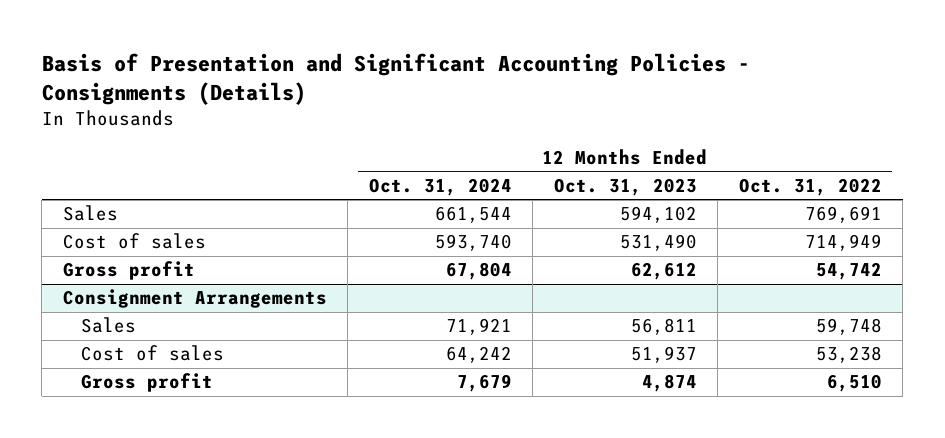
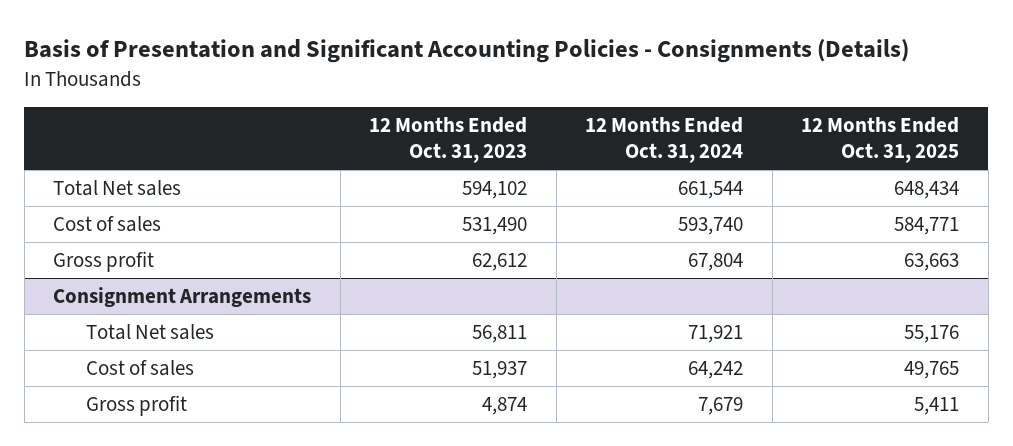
[738,177,882,196] Oct. 31, 2022 -> none
none -> [801,117,960,164] 12 Months Ended Oct. 31, 2025
[62,205,118,222] Sales -> [53,180,182,197] Total Net sales
[80,317,136,334] Sales -> [86,324,215,341] Total Net sales

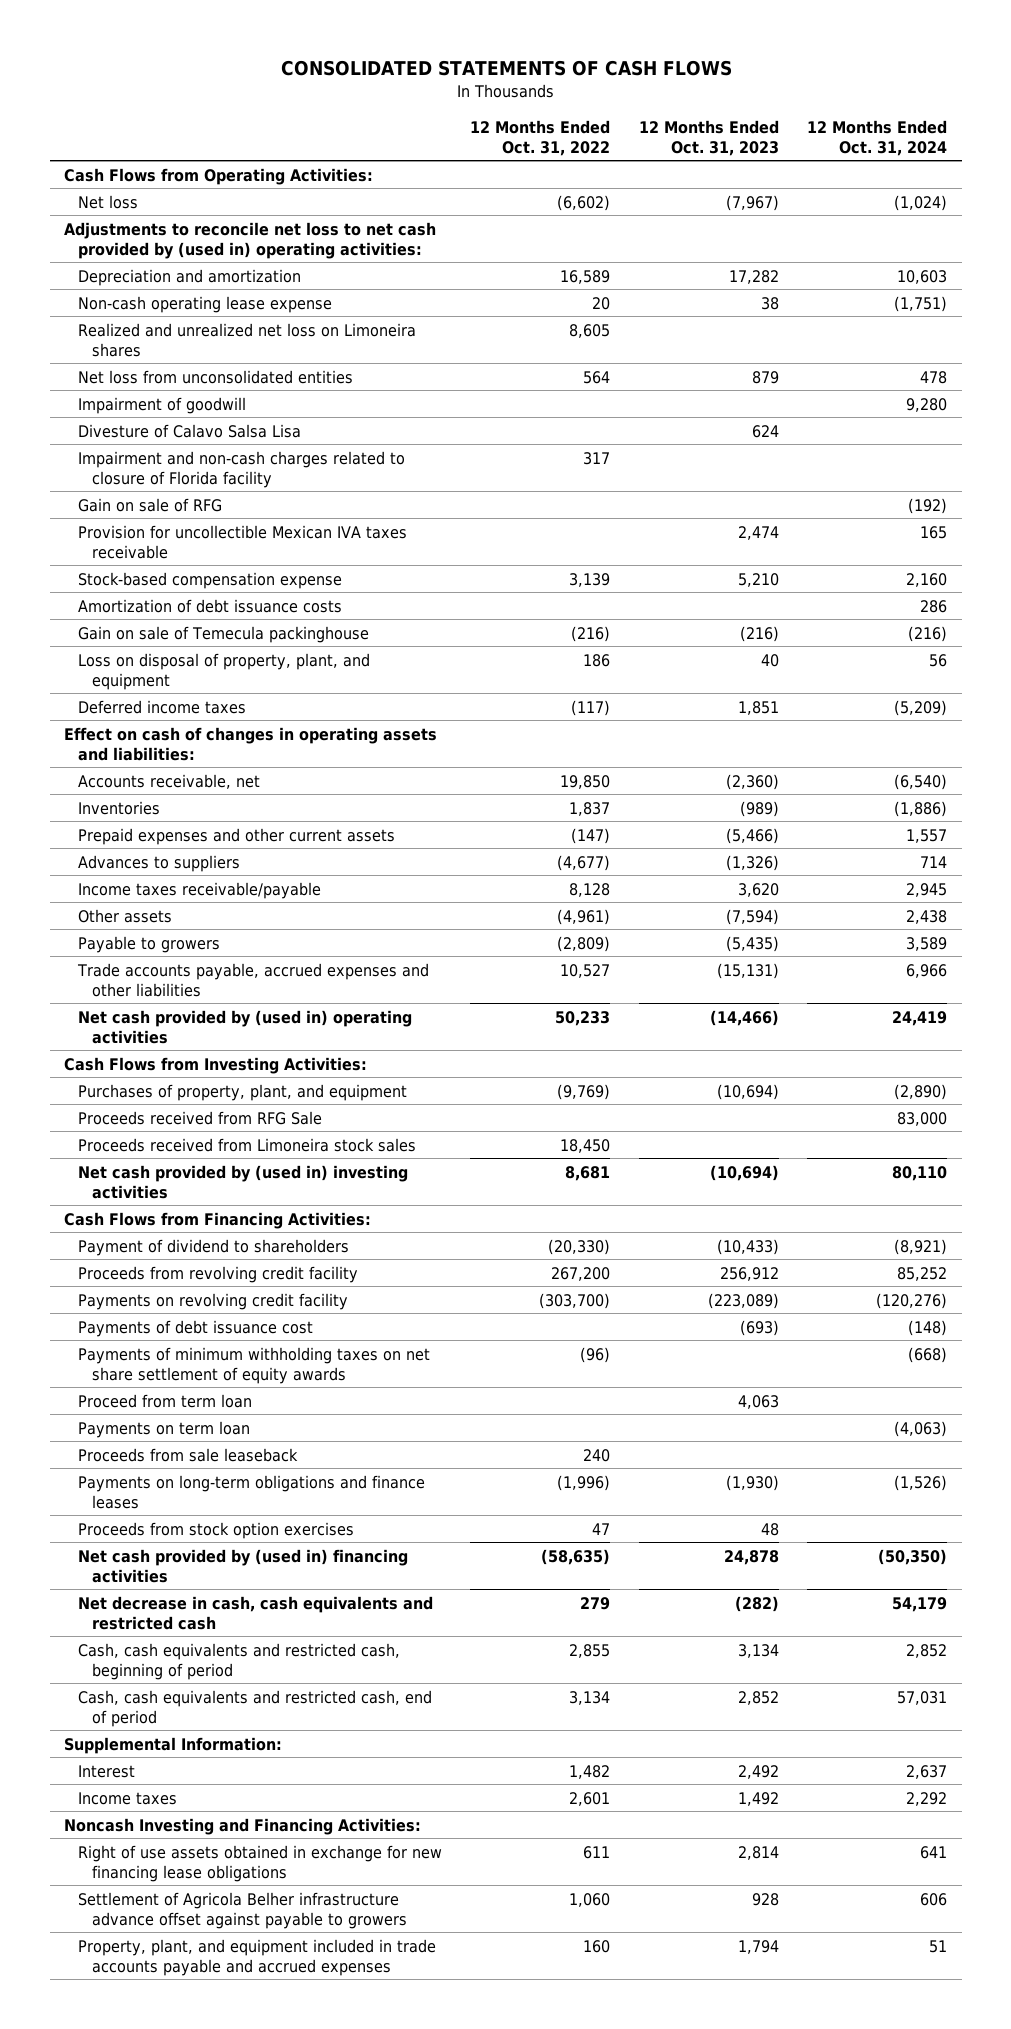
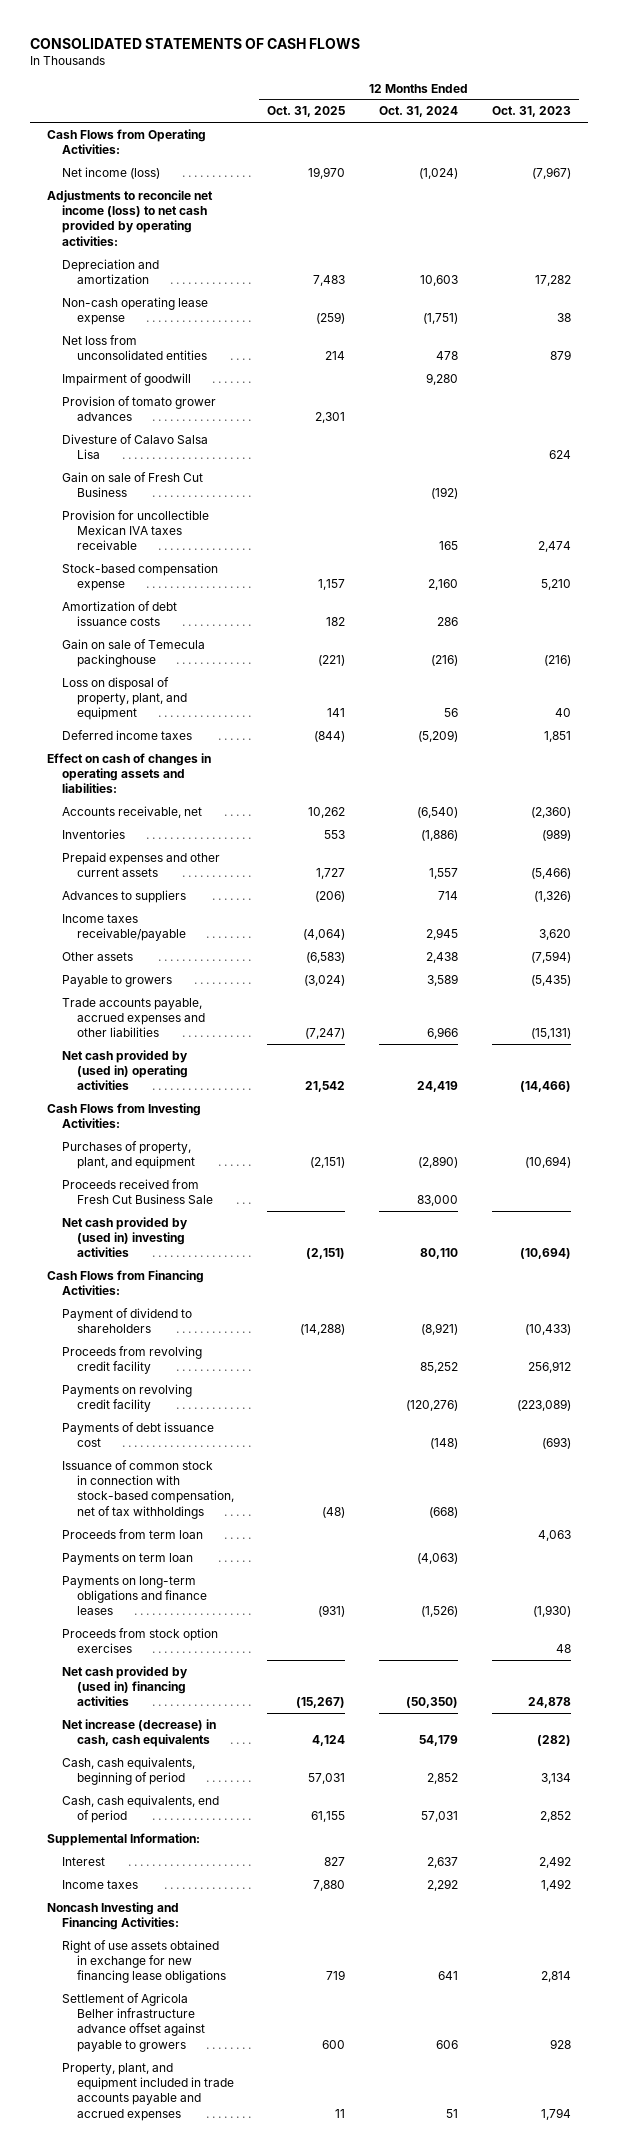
[470,119,611,156] 12 Months Ended Oct. 31, 2022 -> none
none -> [267,106,346,118] Oct. 31, 2025
[77,194,138,209] Net loss -> [61,166,160,179] Net income (loss)
[63,221,436,259] Adjustments to reconcile net loss to net cash provided by (used in) operating activities: -> [47,189,214,246] Adjustments to reconcile net income (loss) to net cash provided by operating activities:
[77,322,416,357] Realized and unrealized net loss on Limoneira shares -> none
none -> [61,395,216,421] Provision of tomato grower advances
[77,450,405,488] Impairment and non-cash charges related to closure of Florida facility -> none
[77,497,222,512] Gain on sale of RFG -> [61,471,203,497] Gain on sale of Fresh Cut Business
[77,1137,416,1152] Proceeds received from Limoneira stock sales -> none
[77,1110,322,1125] Proceeds received from RFG Sale -> [61,1178,213,1204] Proceeds received from Fresh Cut Business Sale
[77,1346,430,1384] Payments of minimum withholding taxes on net share settlement of equity awards -> [61,1459,234,1519] Issuance of common stock in connection with stock-based compensation, net of tax withholdings
[77,1393,252,1408] Proceed from term loan -> [61,1528,203,1539] Proceeds from term loan
[77,1447,298,1462] Proceeds from sale leaseback -> none
[77,1595,433,1630] Net decrease in cash, cash equivalents and restricted cash -> [61,1718,216,1747] Net increase (decrease) in cash, cash equivalents
[77,1642,400,1680] Cash, cash equivalents and restricted cash, beginning of period -> [61,1756,195,1785] Cash, cash equivalents, beginning of period
[77,1689,432,1727] Cash, cash equivalents and restricted cash, end of period -> [61,1794,219,1823] Cash, cash equivalents, end of period

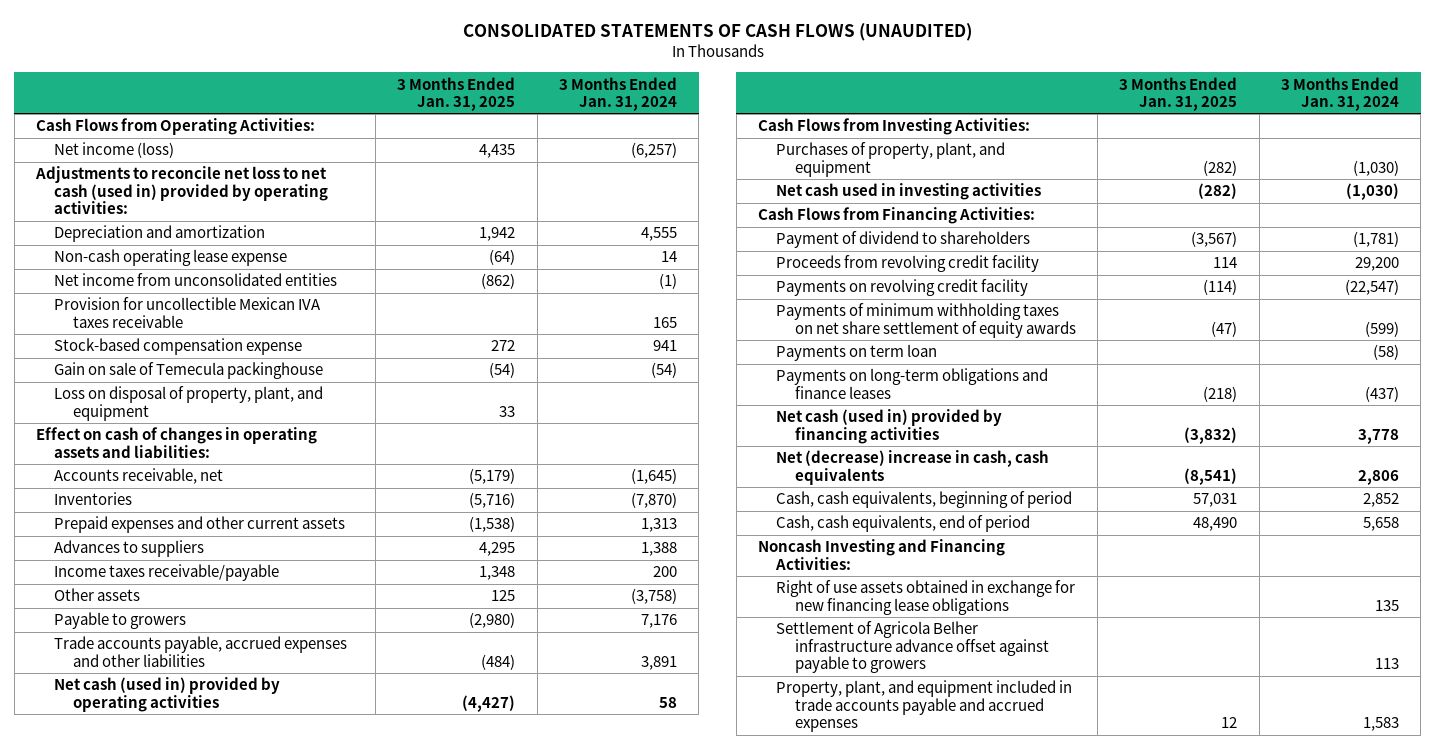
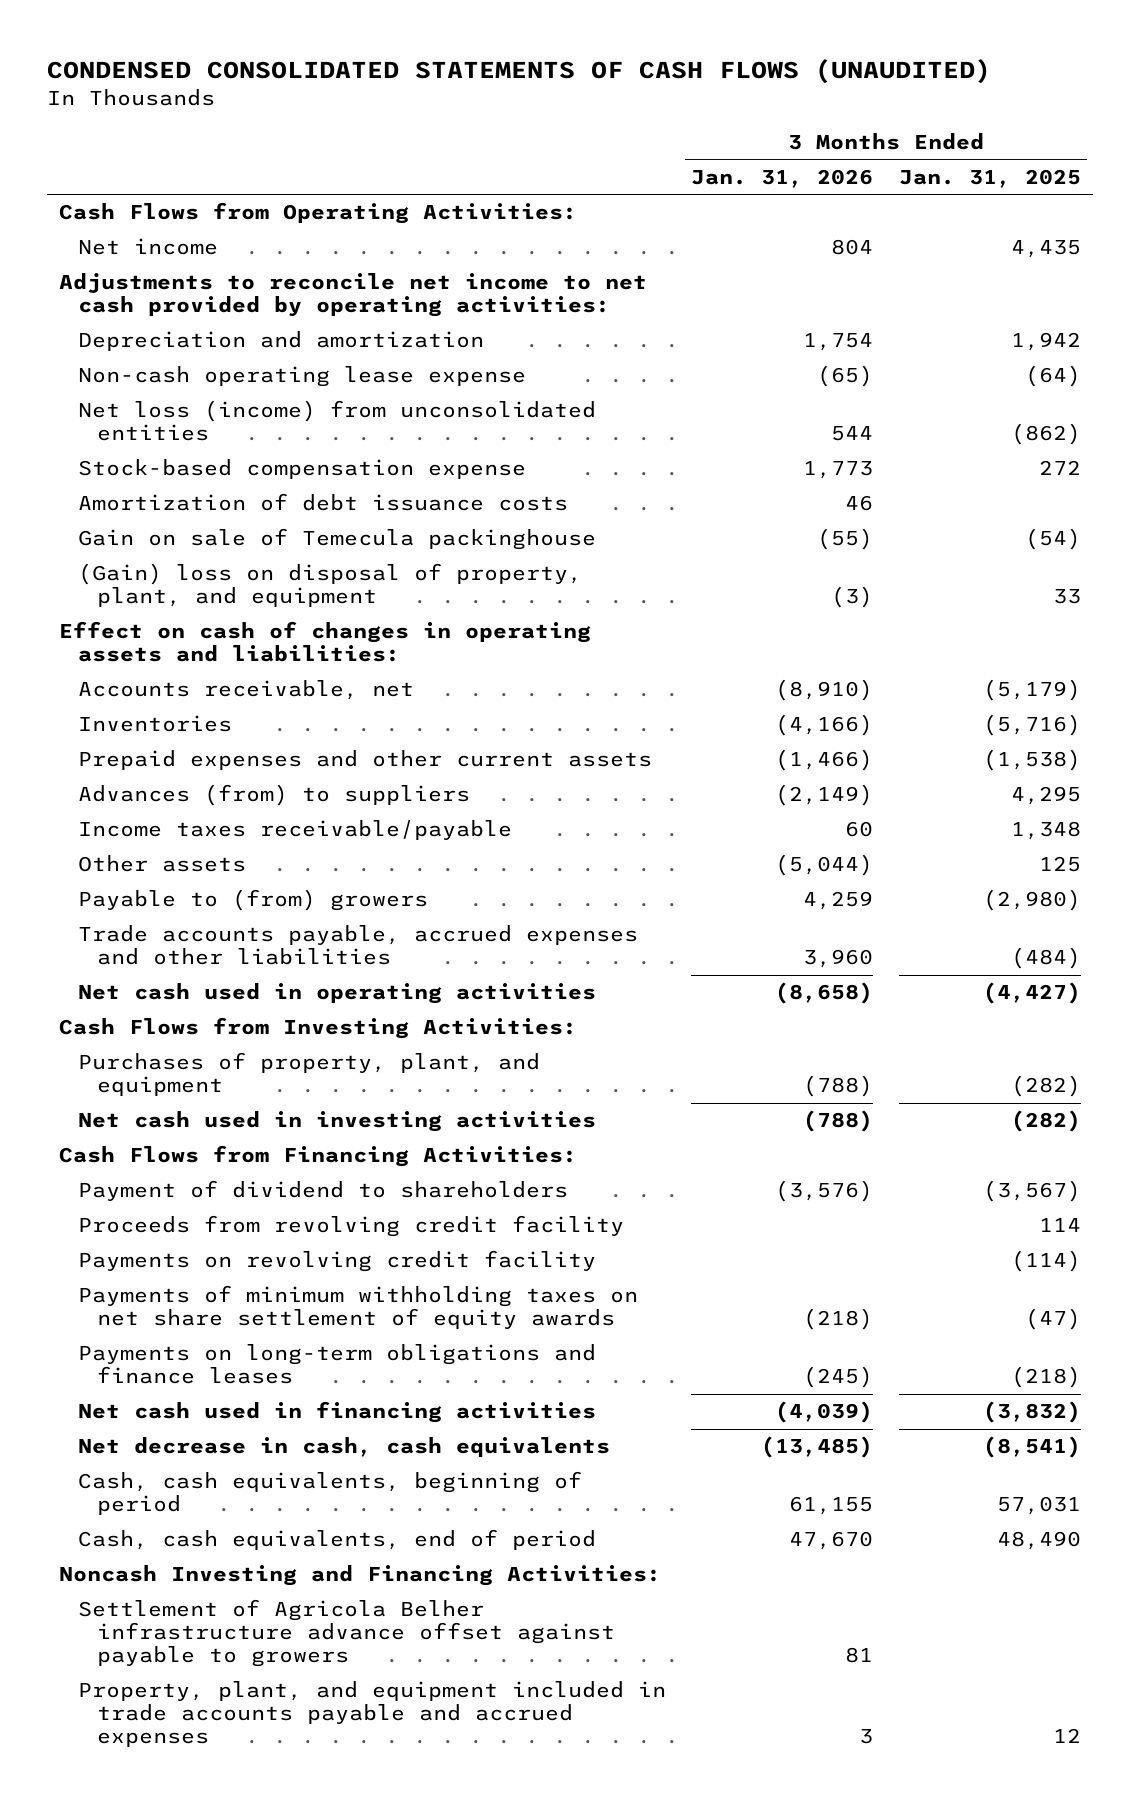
[462,23,972,42] CONSOLIDATED STATEMENTS OF CASH FLOWS (UNAUDITED) -> [46,58,991,84] CONDENSED CONSOLIDATED STATEMENTS OF CASH FLOWS (UNAUDITED)
[559,76,678,111] 3 Months Ended Jan. 31, 2024 -> none
none -> [691,169,874,189] Jan. 31, 2026
[54,142,175,159] Net income (loss) -> [78,238,219,256] Net income
[35,166,329,215] Adjustments to reconcile net loss to net cash (used in) provided by operating activities: -> [59,273,648,318] Adjustments to reconcile net income to net cash provided by operating activities:
[54,297,322,328] Provision for uncollectible Mexican IVA taxes receivable -> none
[54,273,338,287] Net income from unconsolidated entities -> [78,400,597,442] Net loss (income) from unconsolidated entities
none -> [78,493,569,512] Amortization of debt issuance costs
[54,386,324,421] Loss on disposal of property, plant, and equipment -> [78,563,583,608] (Gain) loss on disposal of property, plant, and equipment
[54,540,205,558] Advances to suppliers -> [78,784,471,807] Advances (from) to suppliers
[54,612,187,630] Payable to growers -> [78,889,429,912] Payable to (from) growers
[54,677,281,712] Net cash (used in) provided by operating activities -> [78,983,597,1005] Net cash used in operating activities
[776,344,938,362] Payments on term loan -> none
[776,409,1003,444] Net cash (used in) provided by financing activities -> [78,1401,597,1424] Net cash used in financing activities
[776,450,1050,485] Net (decrease) increase in cash, cash equivalents -> [78,1437,611,1458] Net decrease in cash, cash equivalents
[776,580,1076,615] Right of use assets obtained in exchange for new financing lease obligations -> none

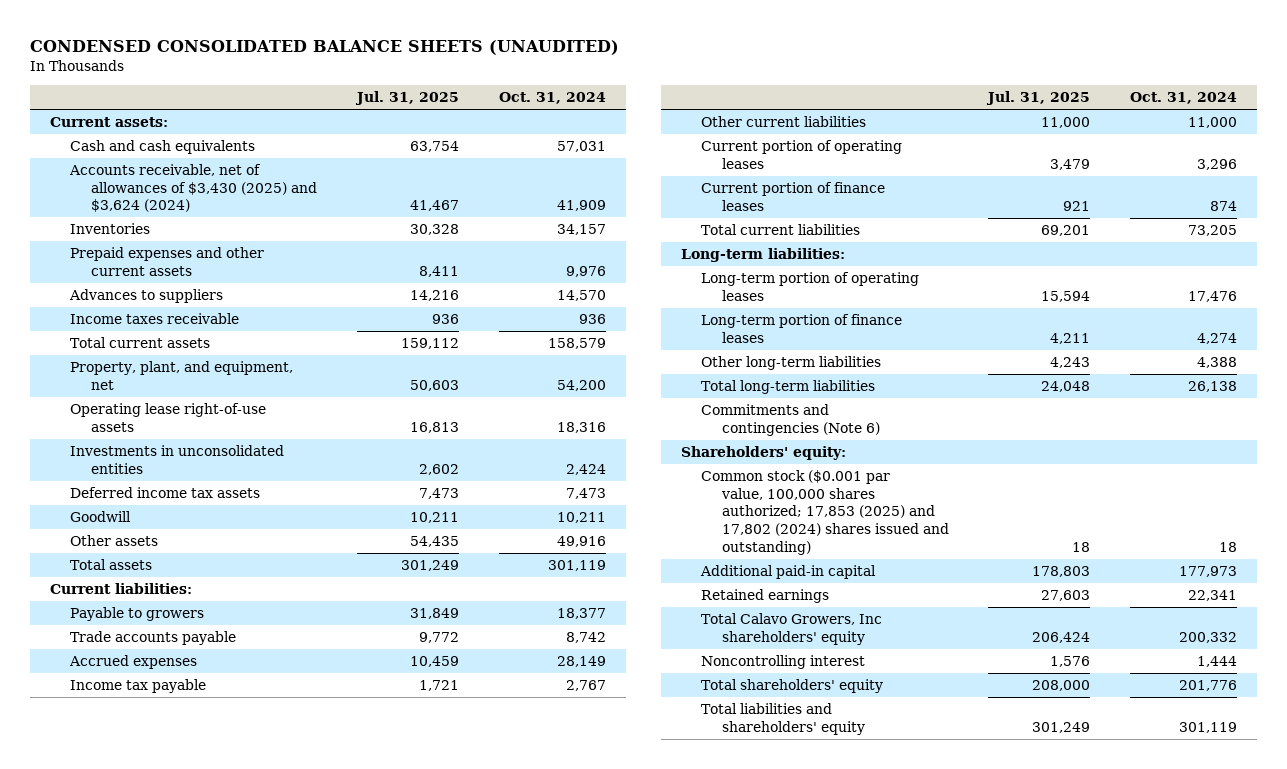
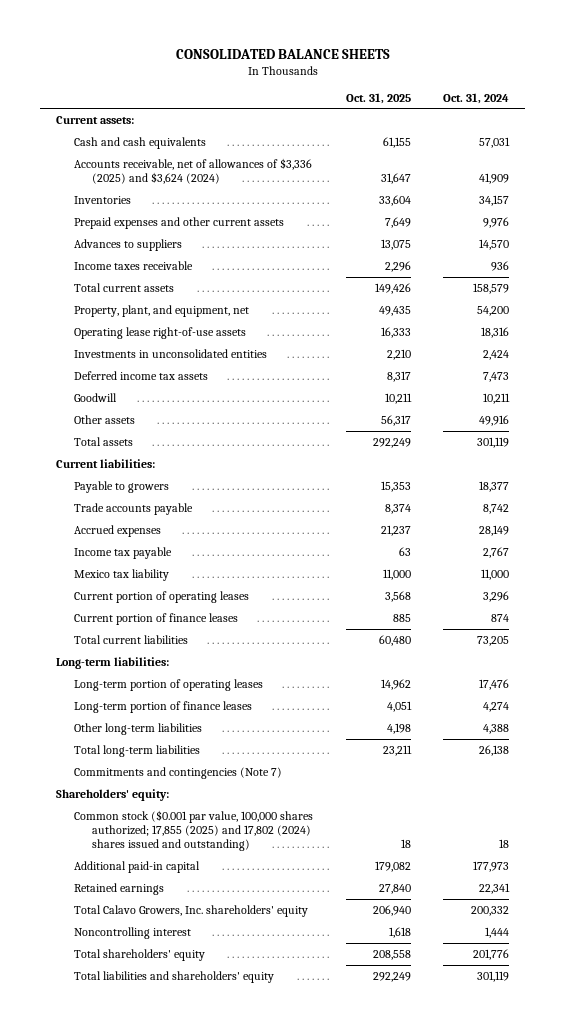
[29,39,619,55] CONDENSED CONSOLIDATED BALANCE SHEETS (UNAUDITED) -> [175,48,390,59] CONSOLIDATED BALANCE SHEETS
[355,91,460,106] Jul. 31, 2025 -> none
none -> [345,92,411,104] Oct. 31, 2025
[69,164,317,213] Accounts receivable, net of allowances of $3,430 (2025) and $3,624 (2024) -> [73,157,312,185] Accounts receivable, net of allowances of $3,336 (2025) and $3,624 (2024)
[701,116,867,128] Other current liabilities -> none
none -> [73,568,169,581] Mexico tax liability
[701,404,880,436] Commitments and contingencies (Note 6) -> [73,766,282,779] Commitments and contingencies (Note 7)
[701,470,949,555] Common stock ($0.001 par value, 100,000 shares authorized; 17,853 (2025) and 17,802 (2024) shares issued and outstanding) -> [73,809,313,852] Common stock ($0.001 par value, 100,000 shares authorized; 17,855 (2025) and 17,802 (2024) shares issued and outstanding)
[701,613,883,645] Total Calavo Growers, Inc shareholders' equity -> [73,904,308,917] Total Calavo Growers, Inc. shareholders' equity

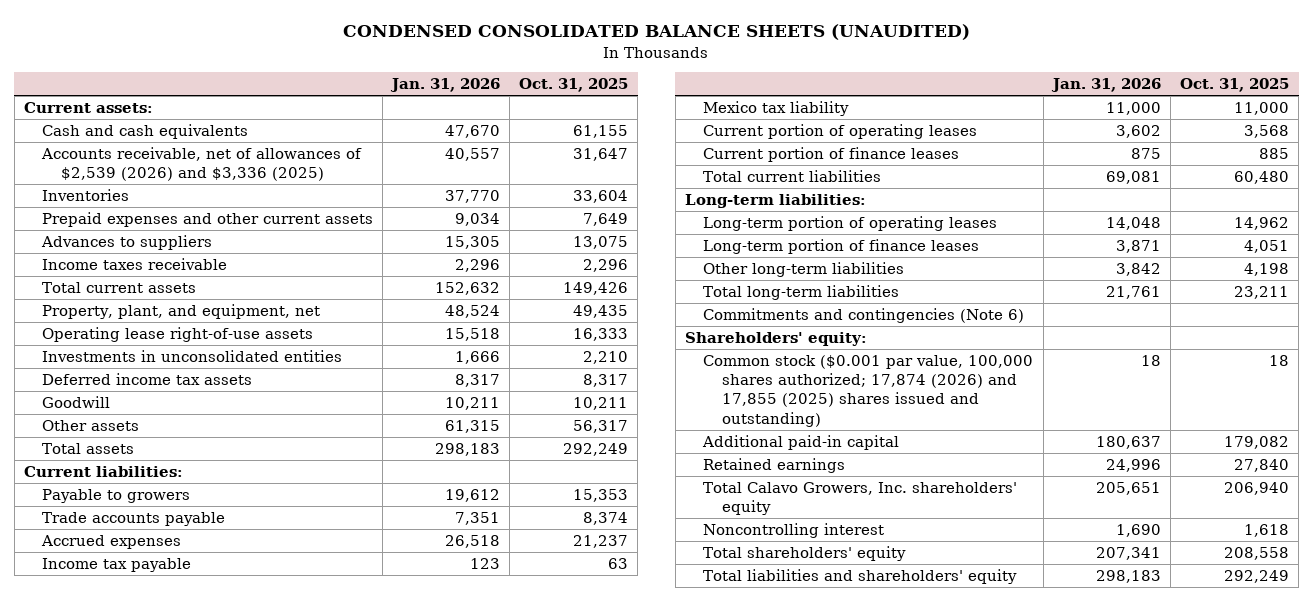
[175,48,390,59] CONSOLIDATED BALANCE SHEETS -> [343,24,971,41] CONDENSED CONSOLIDATED BALANCE SHEETS (UNAUDITED)
[443,92,510,104] Oct. 31, 2024 -> none
none -> [390,78,501,93] Jan. 31, 2026
[73,157,312,185] Accounts receivable, net of allowances of $3,336 (2025) and $3,624 (2024) -> [41,146,363,182] Accounts receivable, net of allowances of $2,539 (2026) and $3,336 (2025)
[73,766,282,779] Commitments and contingencies (Note 7) -> [703,307,1025,323] Commitments and contingencies (Note 6)
[73,809,313,852] Common stock ($0.001 par value, 100,000 shares authorized; 17,855 (2025) and 17,802 (2024) shares issued and outstanding) -> [703,354,1034,427] Common stock ($0.001 par value, 100,000 shares authorized; 17,874 (2026) and 17,855 (2025) shares issued and outstanding)

